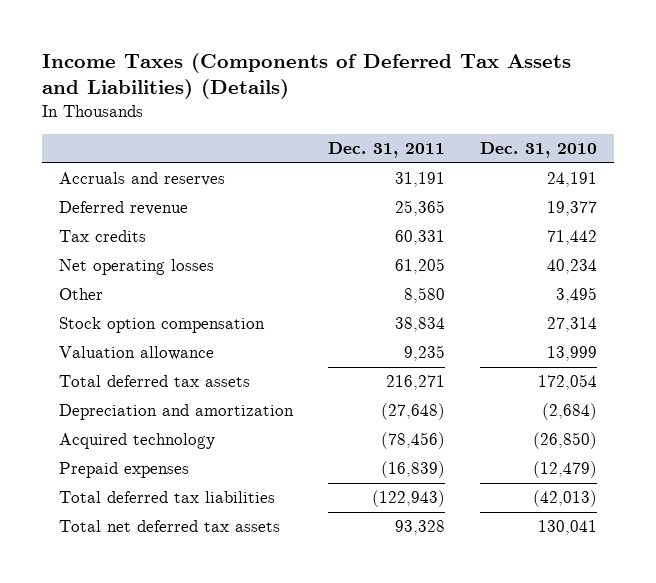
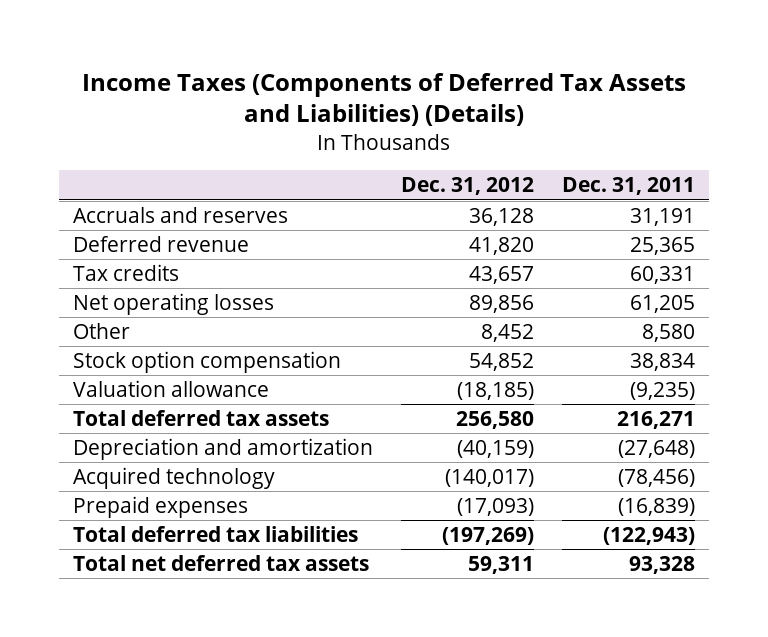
[479,142,597,159] Dec. 31, 2010 -> none
none -> [401,177,535,196] Dec. 31, 2012
[403,345,445,362] 9,235 -> [630,381,696,400] (9,235)

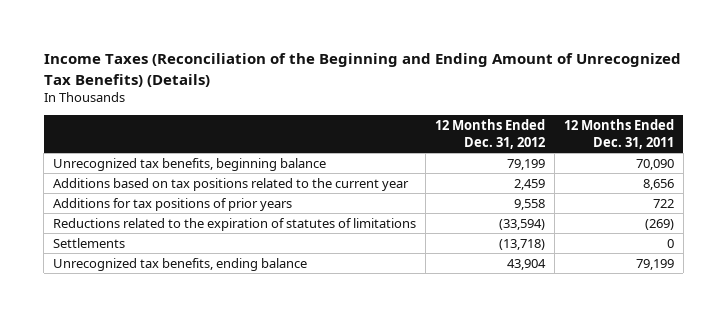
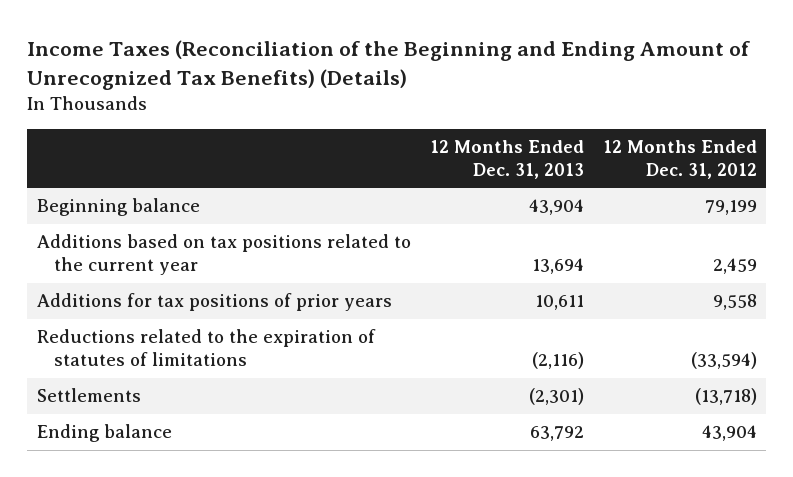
[563,119,674,149] 12 Months Ended Dec. 31, 2011 -> none
none -> [429,139,584,179] 12 Months Ended Dec. 31, 2013
[53,157,327,171] Unrecognized tax benefits, beginning balance -> [36,198,200,217] Beginning balance
[53,257,308,271] Unrecognized tax benefits, ending balance -> [36,424,172,443] Ending balance

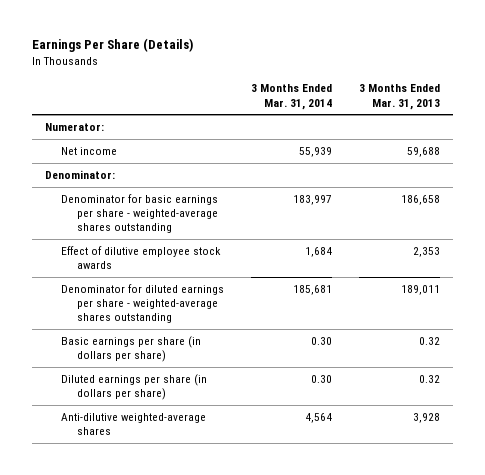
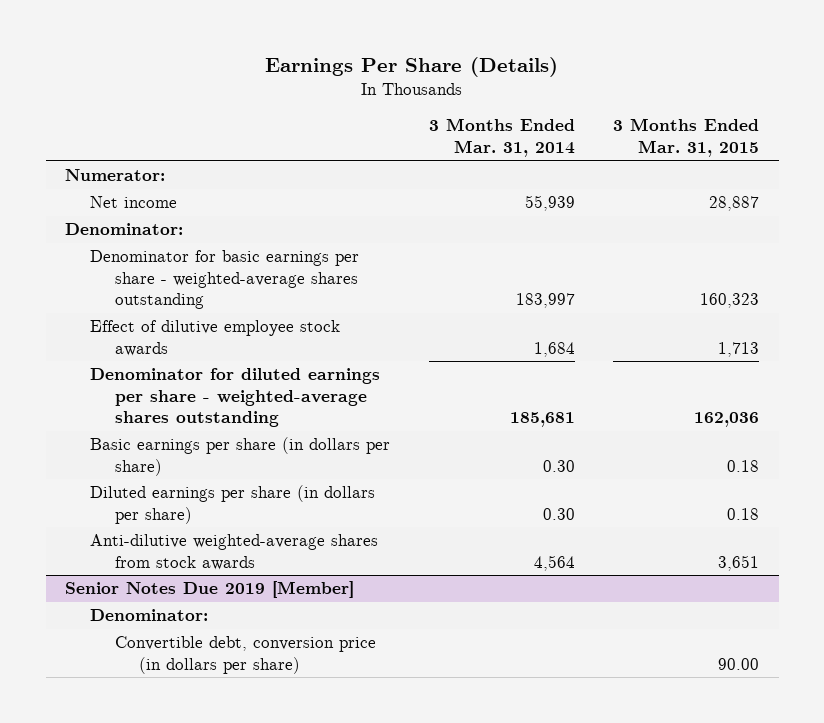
[358,84,440,110] 3 Months Ended Mar. 31, 2013 -> none
none -> [613,118,760,157] 3 Months Ended Mar. 31, 2015
[61,412,207,436] Anti-dilutive weighted-average shares -> [89,534,378,570] Anti-dilutive weighted-average shares from stock awards
none -> [65,581,355,599] Senior Notes Due 2019 [Member]
none -> [89,609,208,622] Denominator:
none -> [114,636,376,674] Convertible debt, conversion price (in dollars per share)

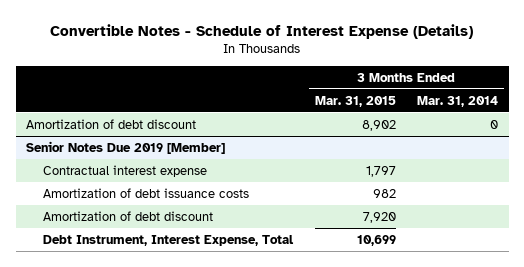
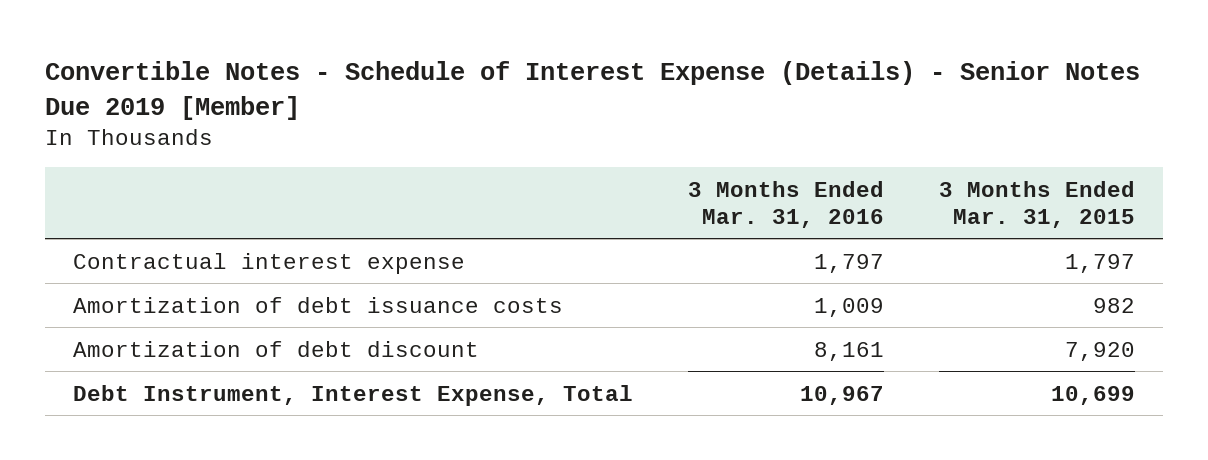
[50,23,474,39] Convertible Notes - Schedule of Interest Expense (Details) -> [45,61,1141,120] Convertible Notes - Schedule of Interest Expense (Details) - Senior Notes Due 2019 [Member]
[417,95,499,107] Mar. 31, 2014 -> none
none -> [688,180,885,228] 3 Months Ended Mar. 31, 2016
[26,118,197,129] Amortization of debt discount -> none
[26,140,226,154] Senior Notes Due 2019 [Member] -> none

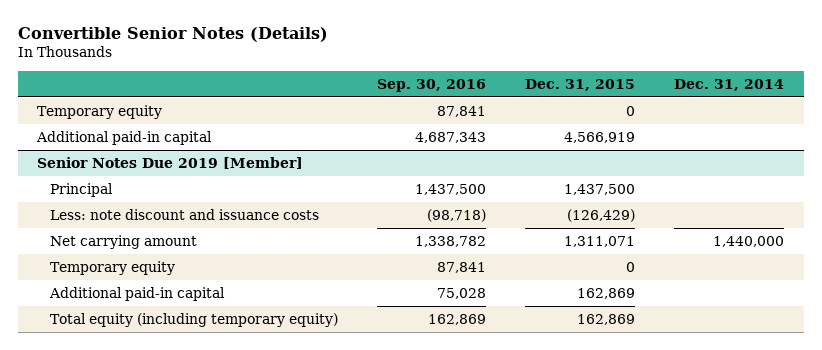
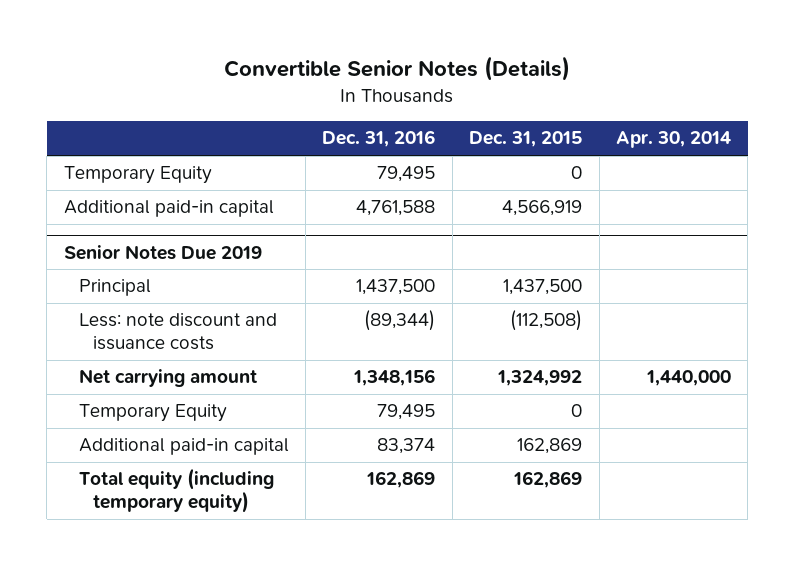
[376,78,486,92] Sep. 30, 2016 -> none
[674,78,785,91] Dec. 31, 2014 -> none
none -> [322,130,436,148] Dec. 31, 2016
none -> [615,131,731,149] Apr. 30, 2014
[37,104,163,119] Temporary equity -> [63,166,212,185] Temporary Equity
[37,156,304,169] Senior Notes Due 2019 [Member] -> [63,244,262,260] Senior Notes Due 2019
[567,208,636,222] (126,429) -> [510,310,583,332] (112,508)
[564,235,636,247] 1,311,071 -> [497,370,583,387] 1,324,992
[49,260,175,275] Temporary equity -> [78,404,227,423] Temporary Equity

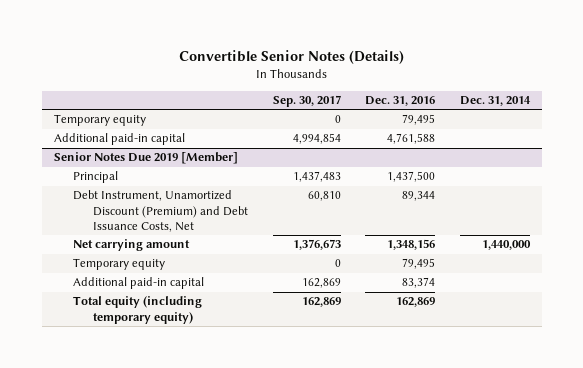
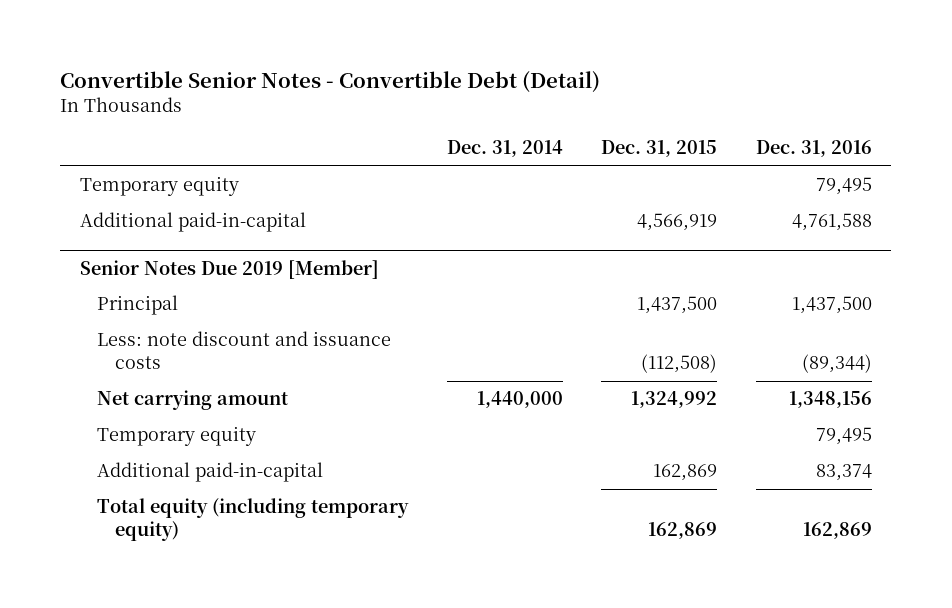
[178,50,404,65] Convertible Senior Notes (Details) -> [60,71,601,94] Convertible Senior Notes - Convertible Debt (Detail)
[272,95,341,108] Sep. 30, 2017 -> none
none -> [601,140,718,158] Dec. 31, 2015
[53,133,185,146] Additional paid-in capital -> [79,212,306,233] Additional paid-in-capital
[73,190,248,232] Debt Instrument, Unamortized Discount (Premium) and Debt Issuance Costs, Net -> [97,331,392,370] Less: note discount and issuance costs
[402,191,436,202] 89,344 -> [801,354,872,374] (89,344)
[73,277,205,290] Additional paid-in capital -> [97,462,324,483] Additional paid-in-capital

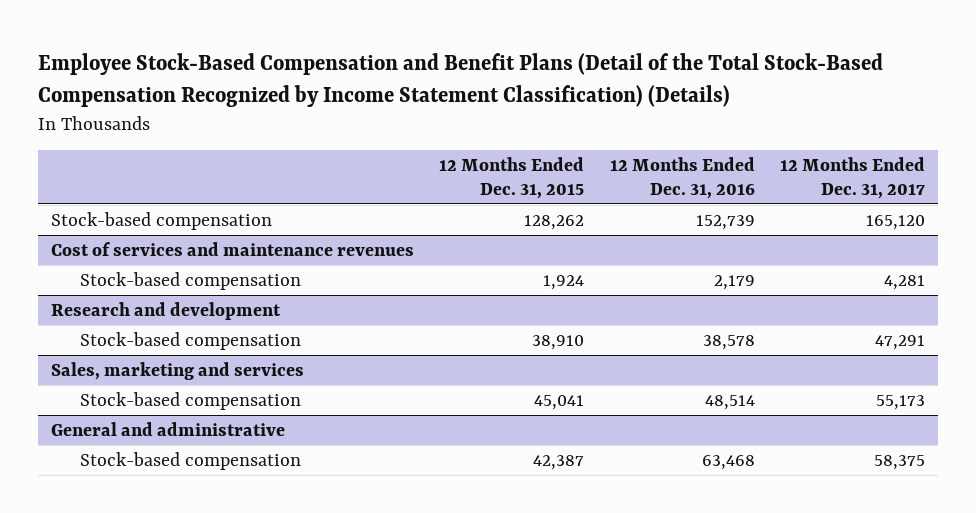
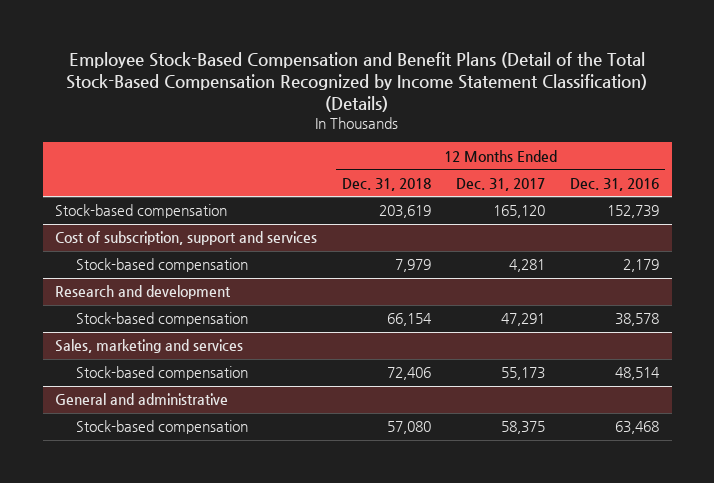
[439,157,585,199] 12 Months Ended Dec. 31, 2015 -> none
none -> [342,177,432,191] Dec. 31, 2018
[50,241,414,256] Cost of services and maintenance revenues -> [55,231,318,246] Cost of subscription, support and services

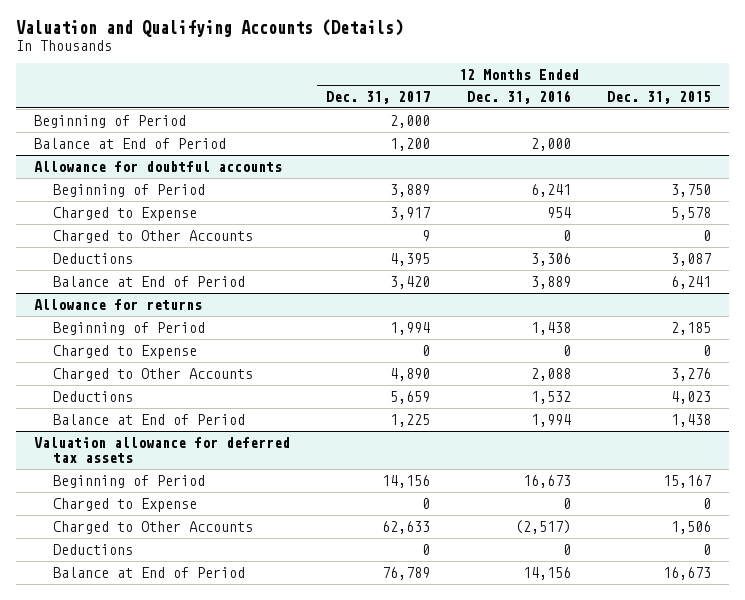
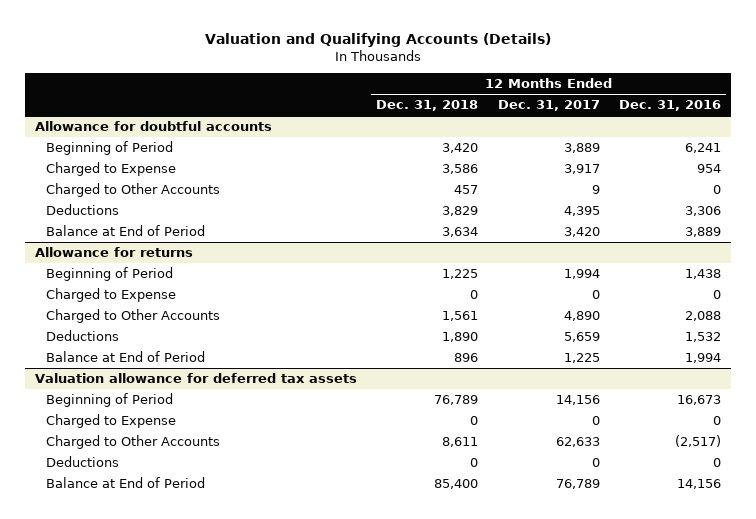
[606,91,711,105] Dec. 31, 2015 -> none
none -> [376,100,479,112] Dec. 31, 2018
[33,114,186,128] Beginning of Period -> none
[33,137,226,149] Balance at End of Period -> none

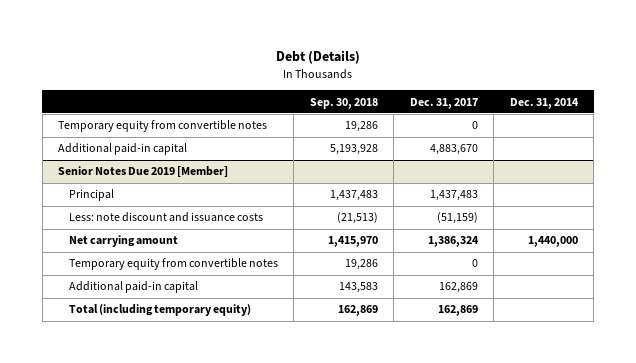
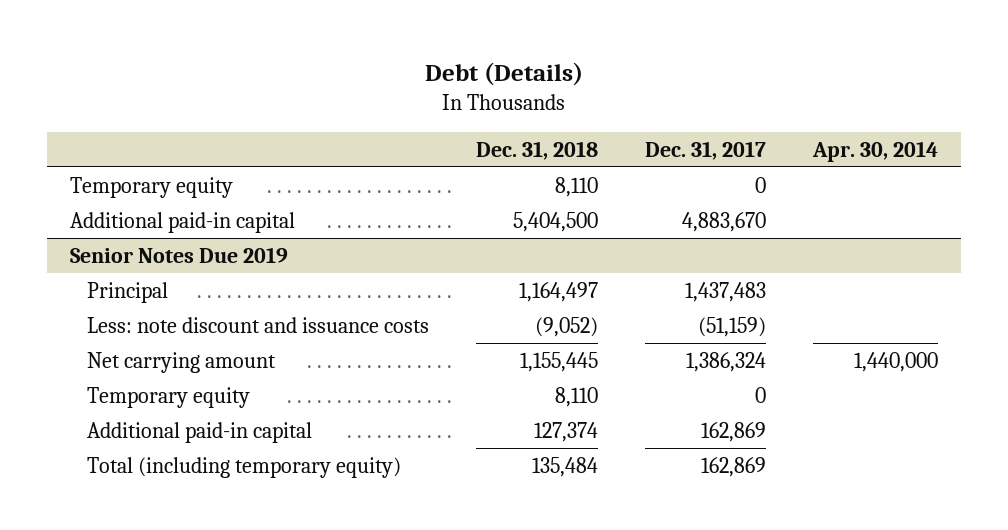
[309,97,378,109] Sep. 30, 2018 -> none
[509,97,579,109] Dec. 31, 2014 -> none
none -> [475,140,598,160] Dec. 31, 2018
none -> [811,140,938,162] Apr. 30, 2014
[58,120,268,133] Temporary equity from convertible notes -> [70,177,234,199] Temporary equity
[58,166,229,178] Senior Notes Due 2019 [Member] -> [70,247,289,264] Senior Notes Due 2019
[68,258,278,271] Temporary equity from convertible notes -> [86,387,250,409] Temporary equity

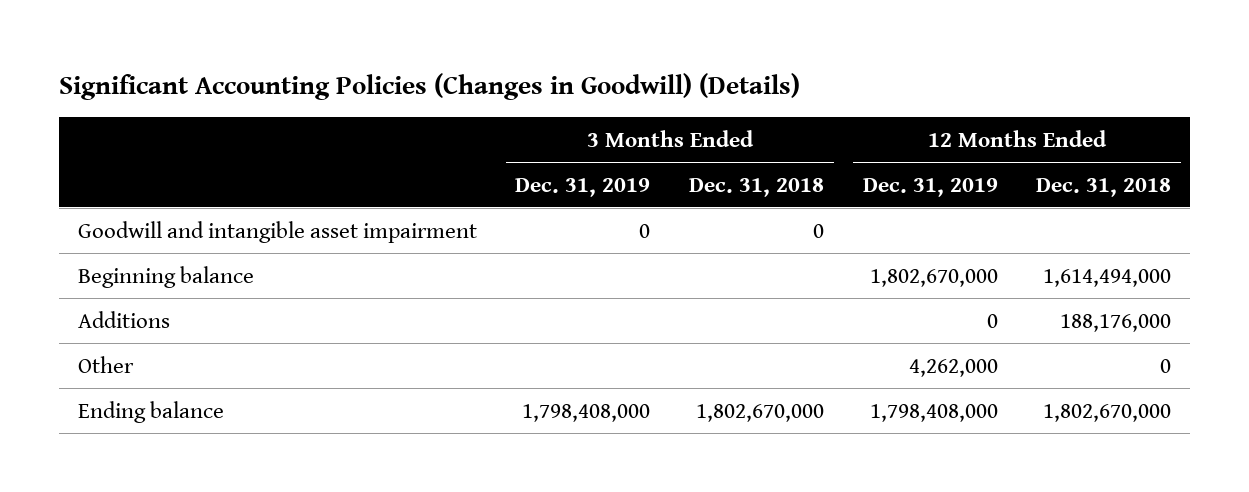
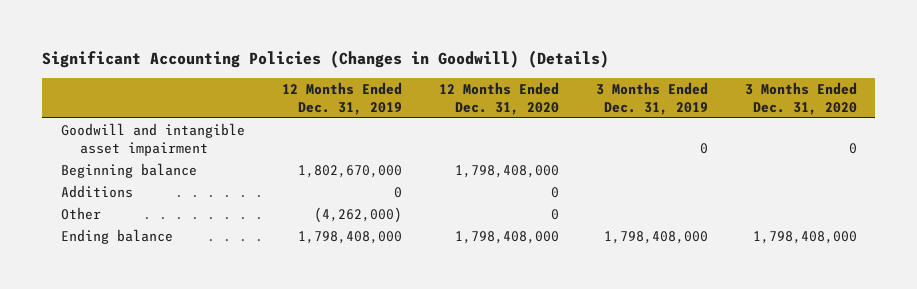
[688,177,824,197] Dec. 31, 2018 -> none
[1036,177,1172,197] Dec. 31, 2018 -> none
none -> [438,81,559,115] 12 Months Ended Dec. 31, 2020
none -> [744,81,857,115] 3 Months Ended Dec. 31, 2020
[908,358,998,377] 4,262,000 -> [313,206,402,223] (4,262,000)

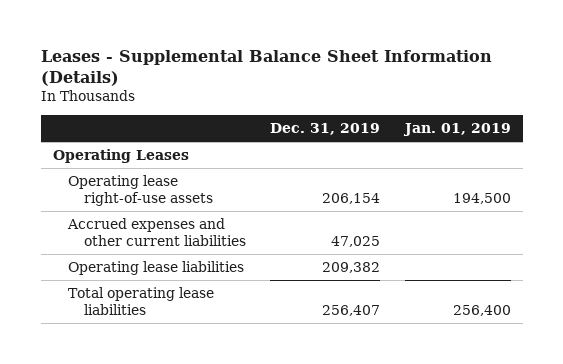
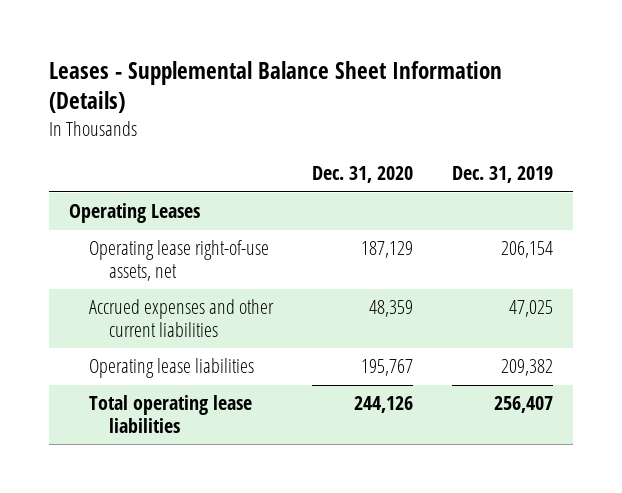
[402,122,511,136] Jan. 01, 2019 -> none
none -> [312,166,414,184] Dec. 31, 2020
[68,175,214,206] Operating lease right-of-use assets -> [88,240,269,281] Operating lease right-of-use assets, net

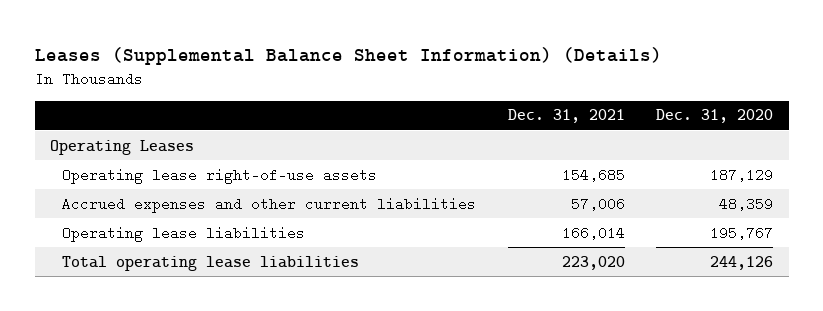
[49,61,503,114] Leases - Supplemental Balance Sheet Information (Details) -> [34,46,662,65] Leases (Supplemental Balance Sheet Information) (Details)
[452,166,554,184] Dec. 31, 2019 -> none
none -> [507,109,625,124] Dec. 31, 2021
[88,240,269,281] Operating lease right-of-use assets, net -> [62,167,378,184] Operating lease right-of-use assets

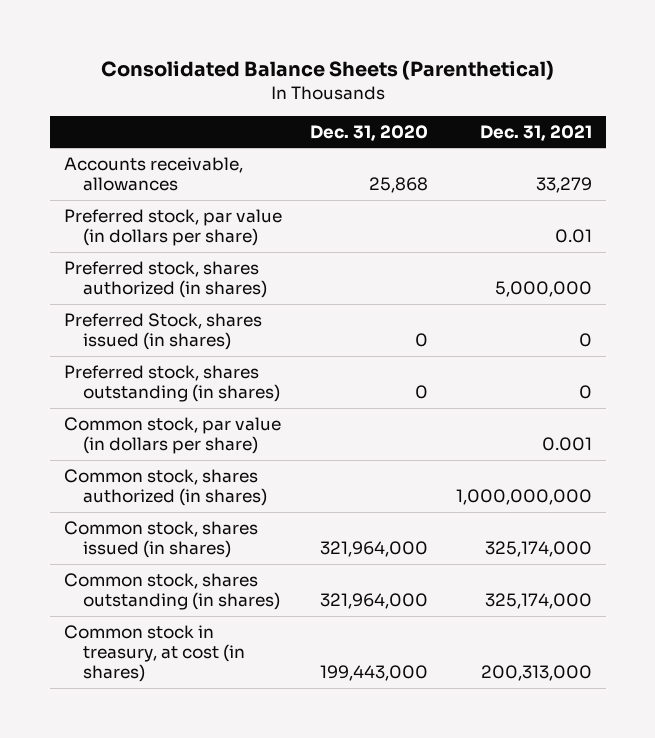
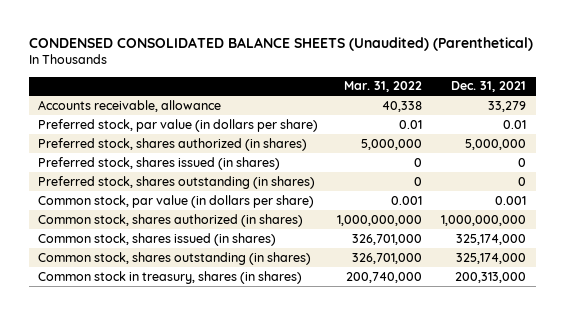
[100,59,554,80] Consolidated Balance Sheets (Parenthetical) -> [28,36,533,51] CONDENSED CONSOLIDATED BALANCE SHEETS (Unaudited) (Parenthetical)
[309,124,428,141] Dec. 31, 2020 -> none
none -> [344,81,423,93] Mar. 31, 2022
[63,156,243,191] Accounts receivable, allowances -> [38,99,222,112] Accounts receivable, allowance
[63,312,262,350] Preferred Stock, shares issued (in shares) -> [38,156,281,170] Preferred stock, shares issued (in shares)
[63,624,246,682] Common stock in treasury, at cost (in shares) -> [38,270,303,284] Common stock in treasury, shares (in shares)

